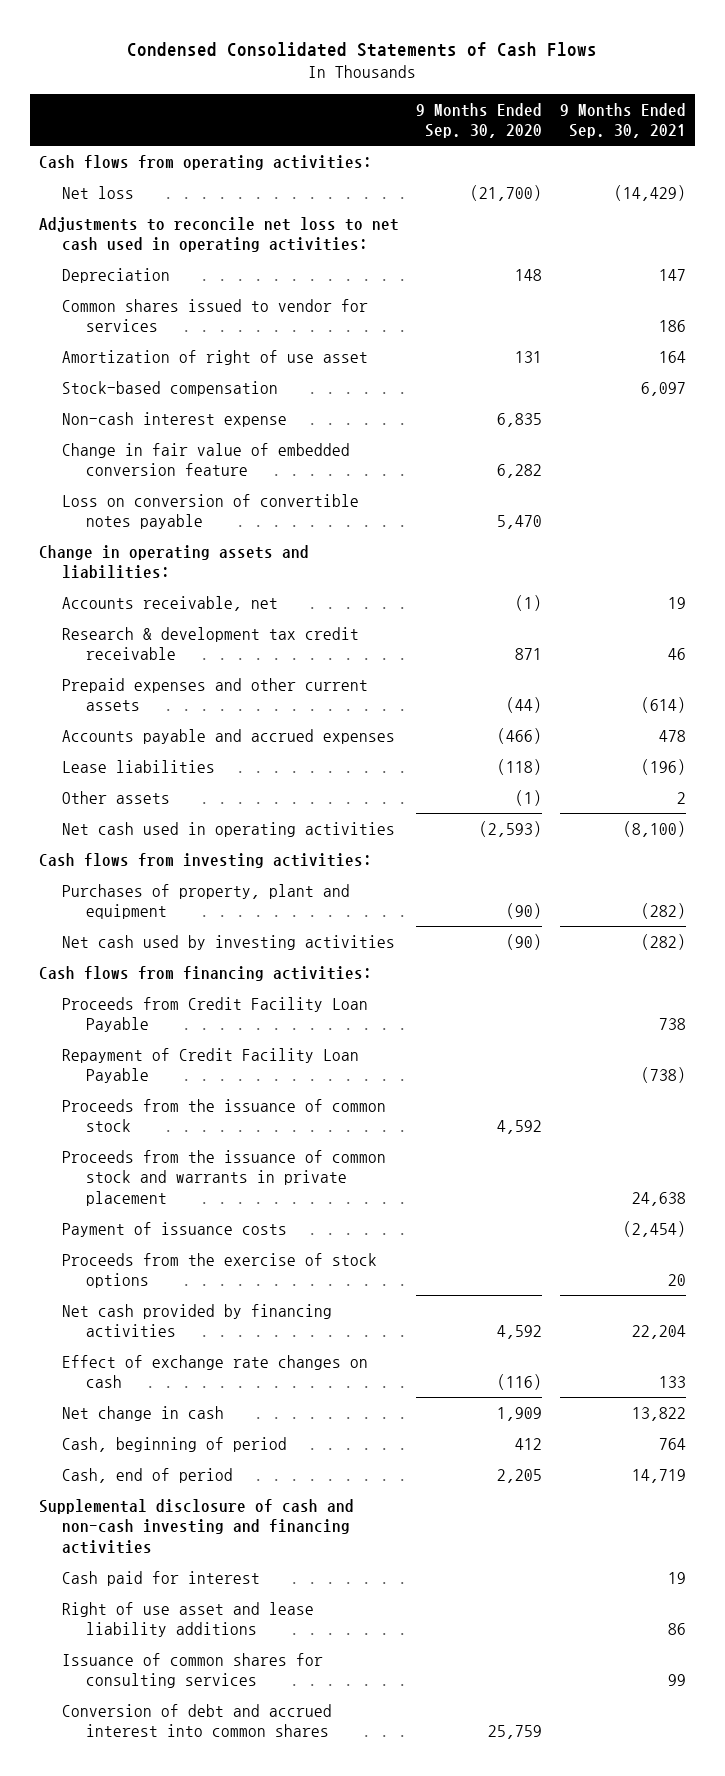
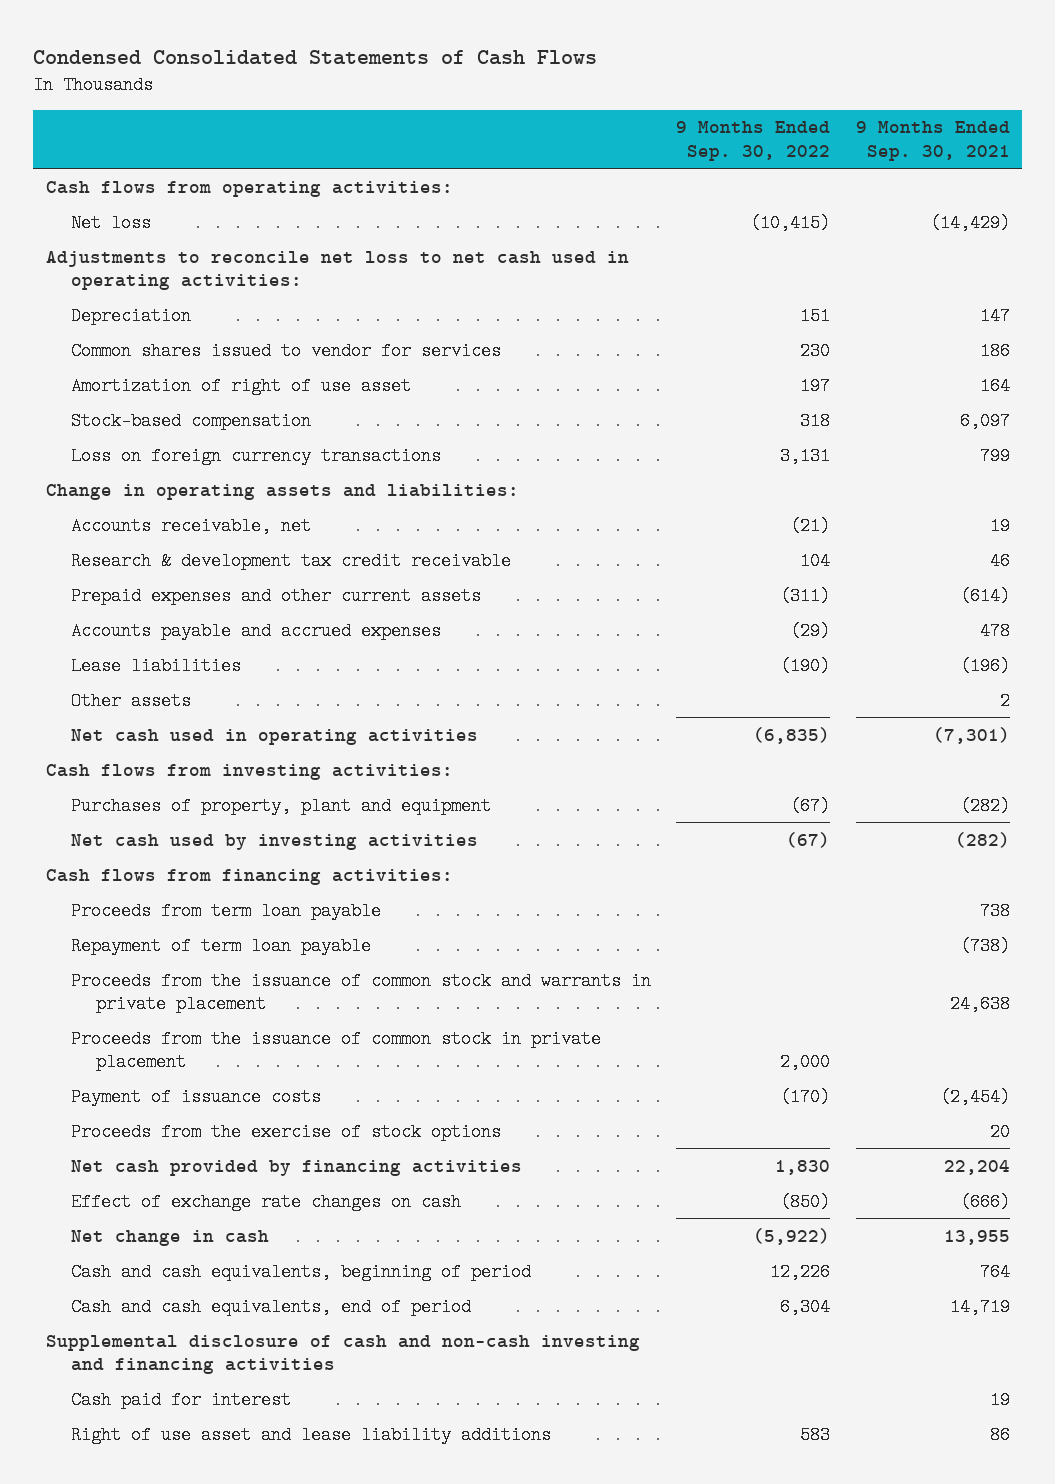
[416,102,543,138] 9 Months Ended Sep. 30, 2020 -> none
none -> [676,121,831,161] 9 Months Ended Sep. 30, 2022
[62,411,288,427] Non-cash interest expense -> none
[62,442,351,477] Change in fair value of embedded conversion feature -> none
[62,493,360,530] Loss on conversion of convertible notes payable -> none
none -> [70,446,441,465] Loss on foreign currency transactions
[622,820,686,837] (8,100) -> [932,726,1010,744] (7,301)
[62,1098,387,1133] Proceeds from the issuance of common stock -> none
[62,996,369,1033] Proceeds from Credit Facility Loan Payable -> [70,901,381,920] Proceeds from term loan payable
[62,1047,360,1084] Repayment of Credit Facility Loan Payable -> [70,936,371,955] Repayment of term loan payable
none -> [70,1029,601,1071] Proceeds from the issuance of common stock in private placement
[658,1376,686,1389] 133 -> [959,1192,1010,1211] (666)
[631,1406,686,1421] 13,822 -> [943,1229,1010,1245] 13,955
[62,1436,288,1452] Cash, beginning of period -> [70,1262,531,1281] Cash and cash equivalents, beginning of period
[62,1467,234,1483] Cash, end of period -> [70,1297,471,1316] Cash and cash equivalents, end of period
[62,1652,324,1689] Issuance of common shares for consulting services -> none
[62,1703,333,1738] Conversion of debt and accrued interest into common shares -> none

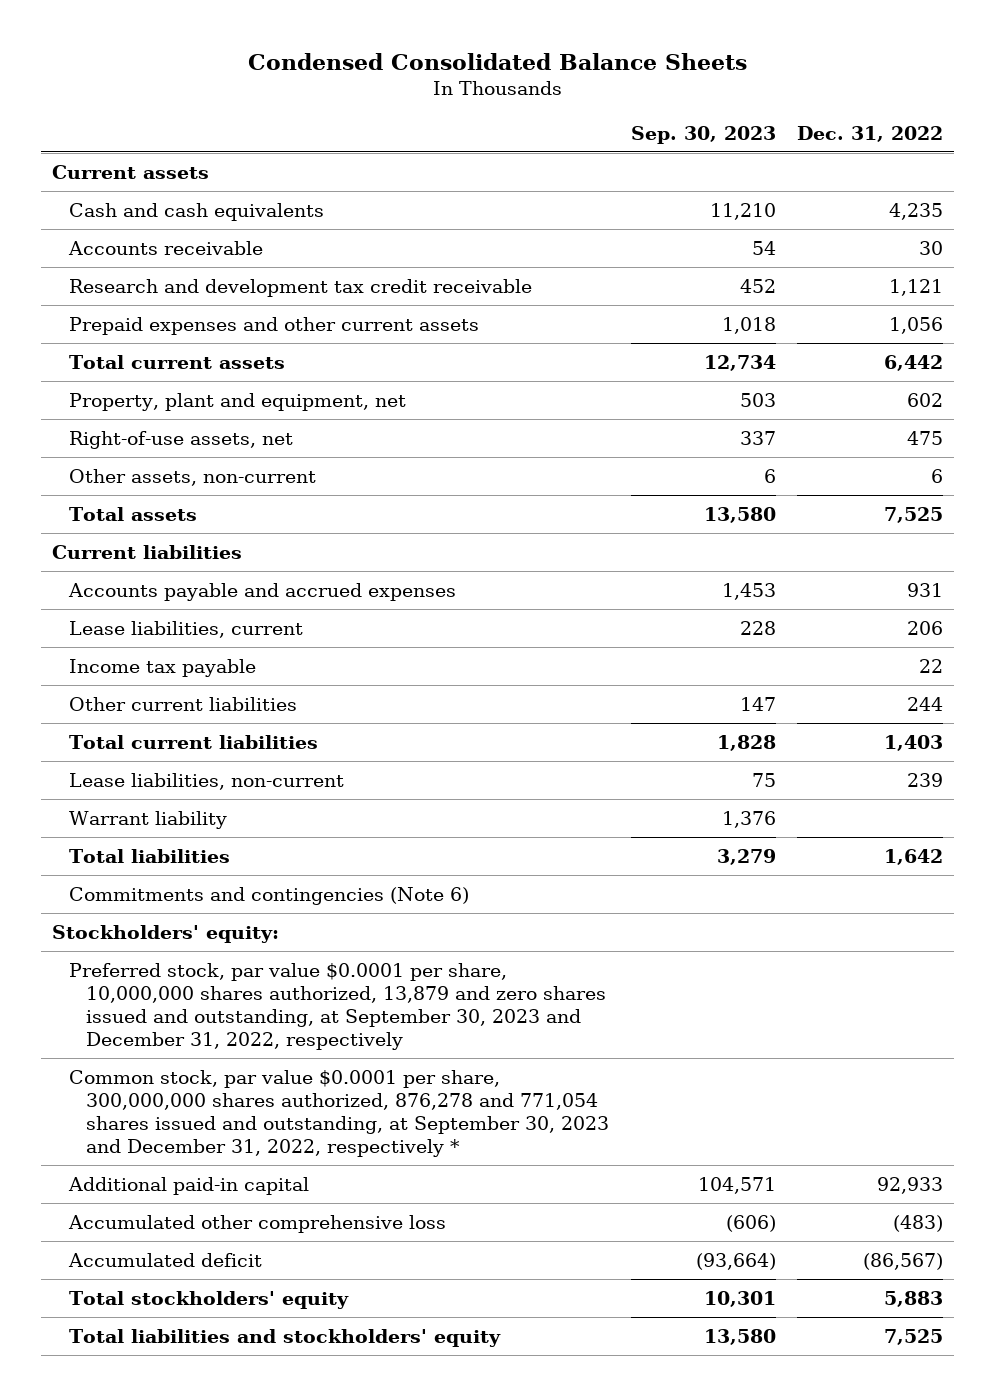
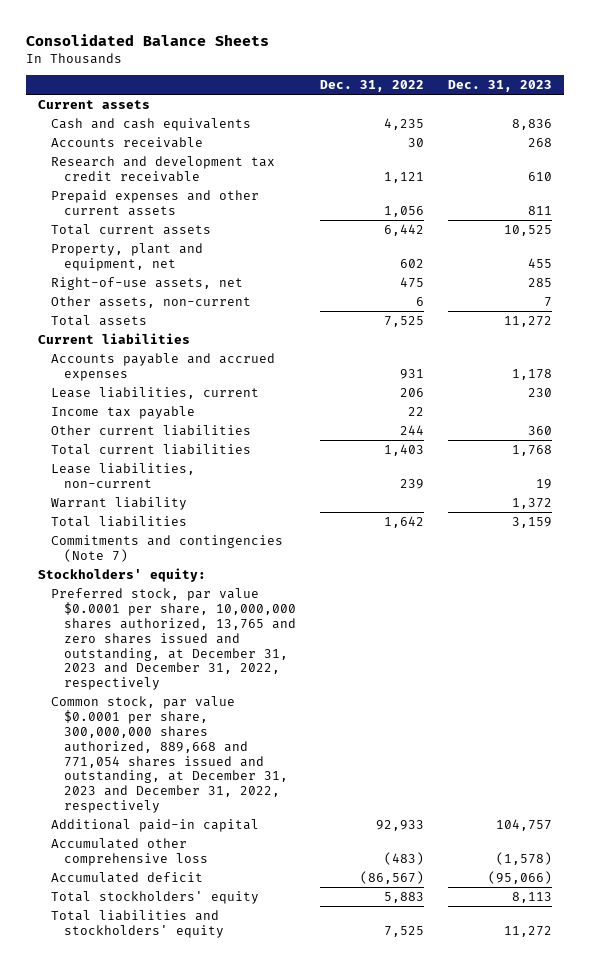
[247,53,747,71] Condensed Consolidated Balance Sheets -> [26,33,270,46] Consolidated Balance Sheets
[630,125,776,144] Sep. 30, 2023 -> none
none -> [448,80,553,93] Dec. 31, 2023
[68,886,469,905] Commitments and contingencies (Note 6) -> [51,534,284,562] Commitments and contingencies (Note 7)
[68,962,606,1050] Preferred stock, par value $0.0001 per share, 10,000,000 shares authorized, 13,879 and zero shares issued and outstanding, at September 30, 2023 and December 31, 2022, respectively -> [51,587,296,691] Preferred stock, par value $0.0001 per share, 10,000,000 shares authorized, 13,765 and zero shares issued and outstanding, at December 31, 2023 and December 31, 2022, respectively
[68,1069,609,1157] Common stock, par value $0.0001 per share, 300,000,000 shares authorized, 876,278 and 771,054 shares issued and outstanding, at September 30, 2023 and December 31, 2022, respectively * -> [51,695,288,814] Common stock, par value $0.0001 per share, 300,000,000 shares authorized, 889,668 and 771,054 shares issued and outstanding, at December 31, 2023 and December 31, 2022, respectively

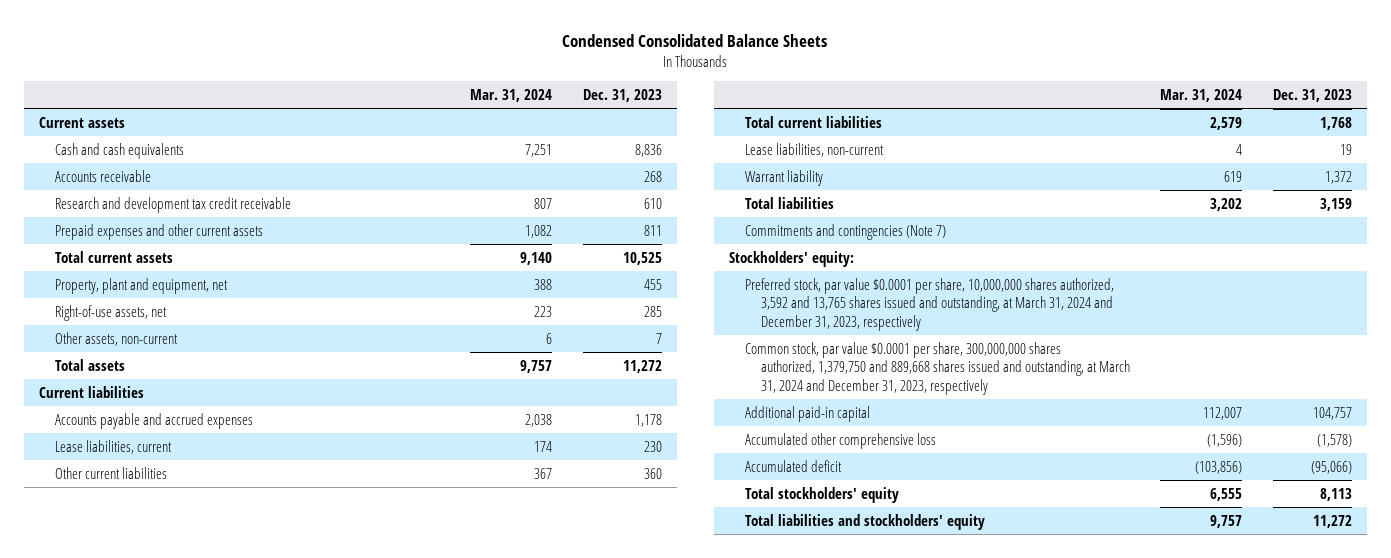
[26,33,270,46] Consolidated Balance Sheets -> [562,33,828,47] Condensed Consolidated Balance Sheets
[320,80,425,93] Dec. 31, 2022 -> none
none -> [470,88,553,102] Mar. 31, 2024
[51,405,196,419] Income tax payable -> none
[51,587,296,691] Preferred stock, par value $0.0001 per share, 10,000,000 shares authorized, 13,765 and zero shares issued and outstanding, at December 31, 2023 and December 31, 2022, respectively -> [744,277,1114,331] Preferred stock, par value $0.0001 per share, 10,000,000 shares authorized, 3,592 and 13,765 shares issued and outstanding, at March 31, 2024 and December 31, 2023, respectively
[51,695,288,814] Common stock, par value $0.0001 per share, 300,000,000 shares authorized, 889,668 and 771,054 shares issued and outstanding, at December 31, 2023 and December 31, 2022, respectively -> [744,341,1130,395] Common stock, par value $0.0001 per share, 300,000,000 shares authorized, 1,379,750 and 889,668 shares issued and outstanding, at March 31, 2024 and December 31, 2023, respectively

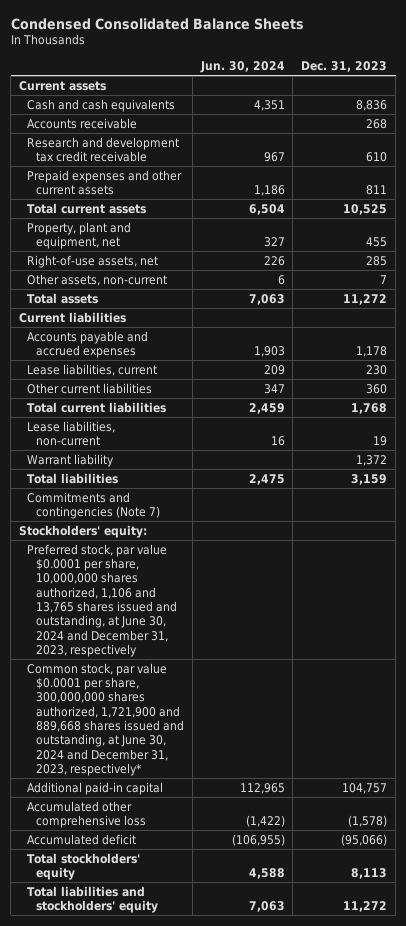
[470,88,553,102] Mar. 31, 2024 -> none
none -> [199,60,285,73] Jun. 30, 2024
[744,277,1114,331] Preferred stock, par value $0.0001 per share, 10,000,000 shares authorized, 3,592 and 13,765 shares issued and outstanding, at March 31, 2024 and December 31, 2023, respectively -> [27,543,177,658] Preferred stock, par value $0.0001 per share, 10,000,000 shares authorized, 1,106 and 13,765 shares issued and outstanding, at June 30, 2024 and December 31, 2023, respectively
[744,341,1130,395] Common stock, par value $0.0001 per share, 300,000,000 shares authorized, 1,379,750 and 889,668 shares issued and outstanding, at March 31, 2024 and December 31, 2023, respectively -> [27,662,184,777] Common stock, par value $0.0001 per share, 300,000,000 shares authorized, 1,721,900 and 889,668 shares issued and outstanding, at June 30, 2024 and December 31, 2023, respectively*

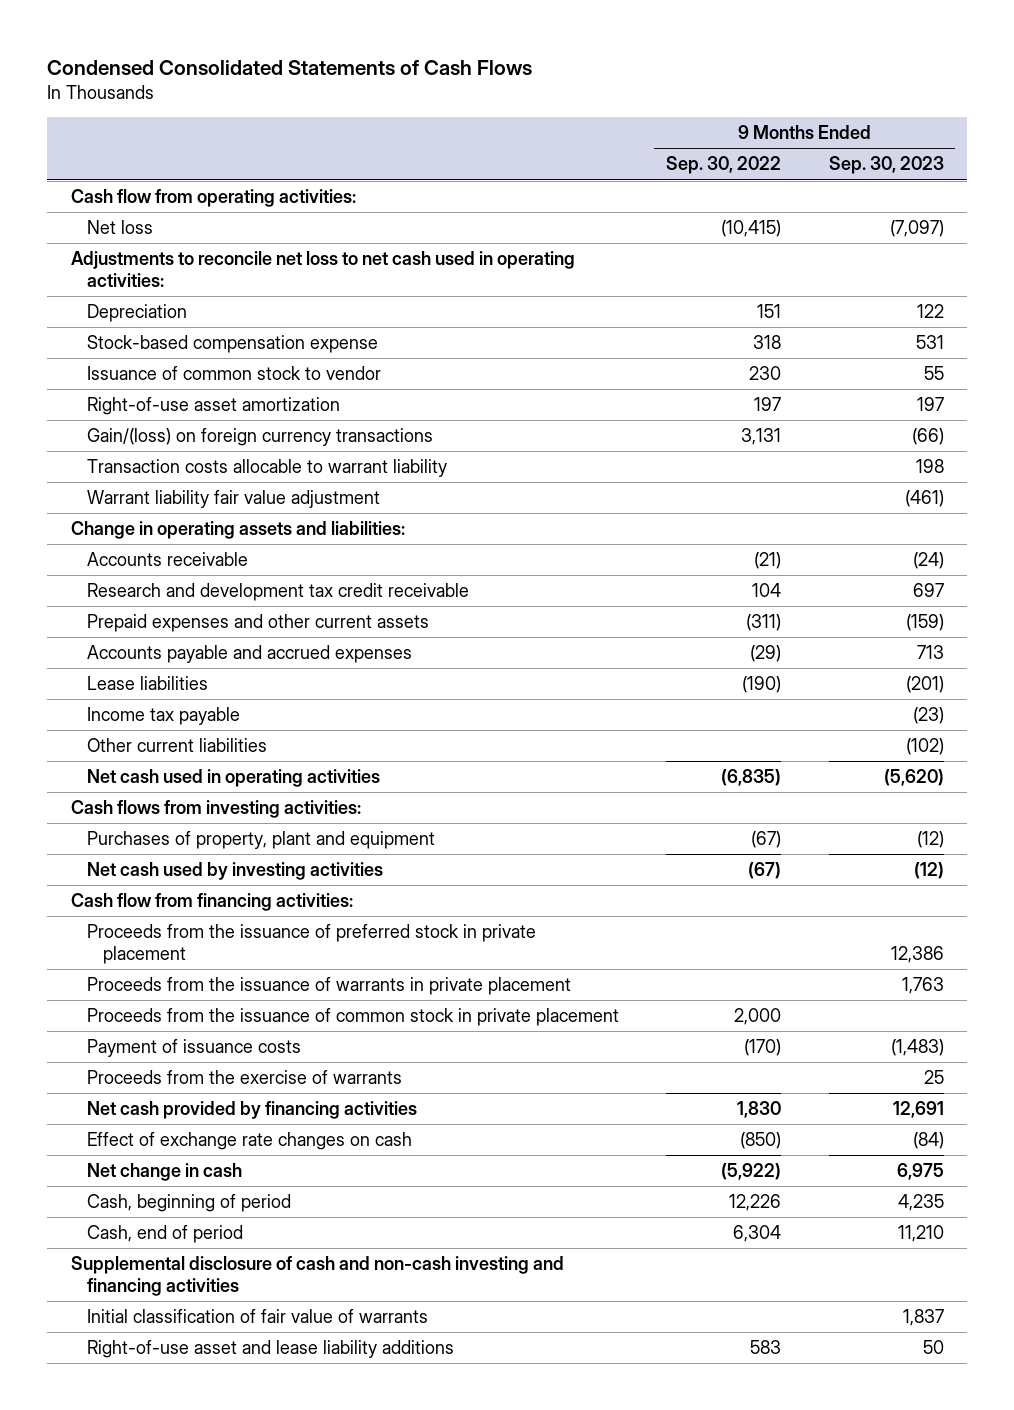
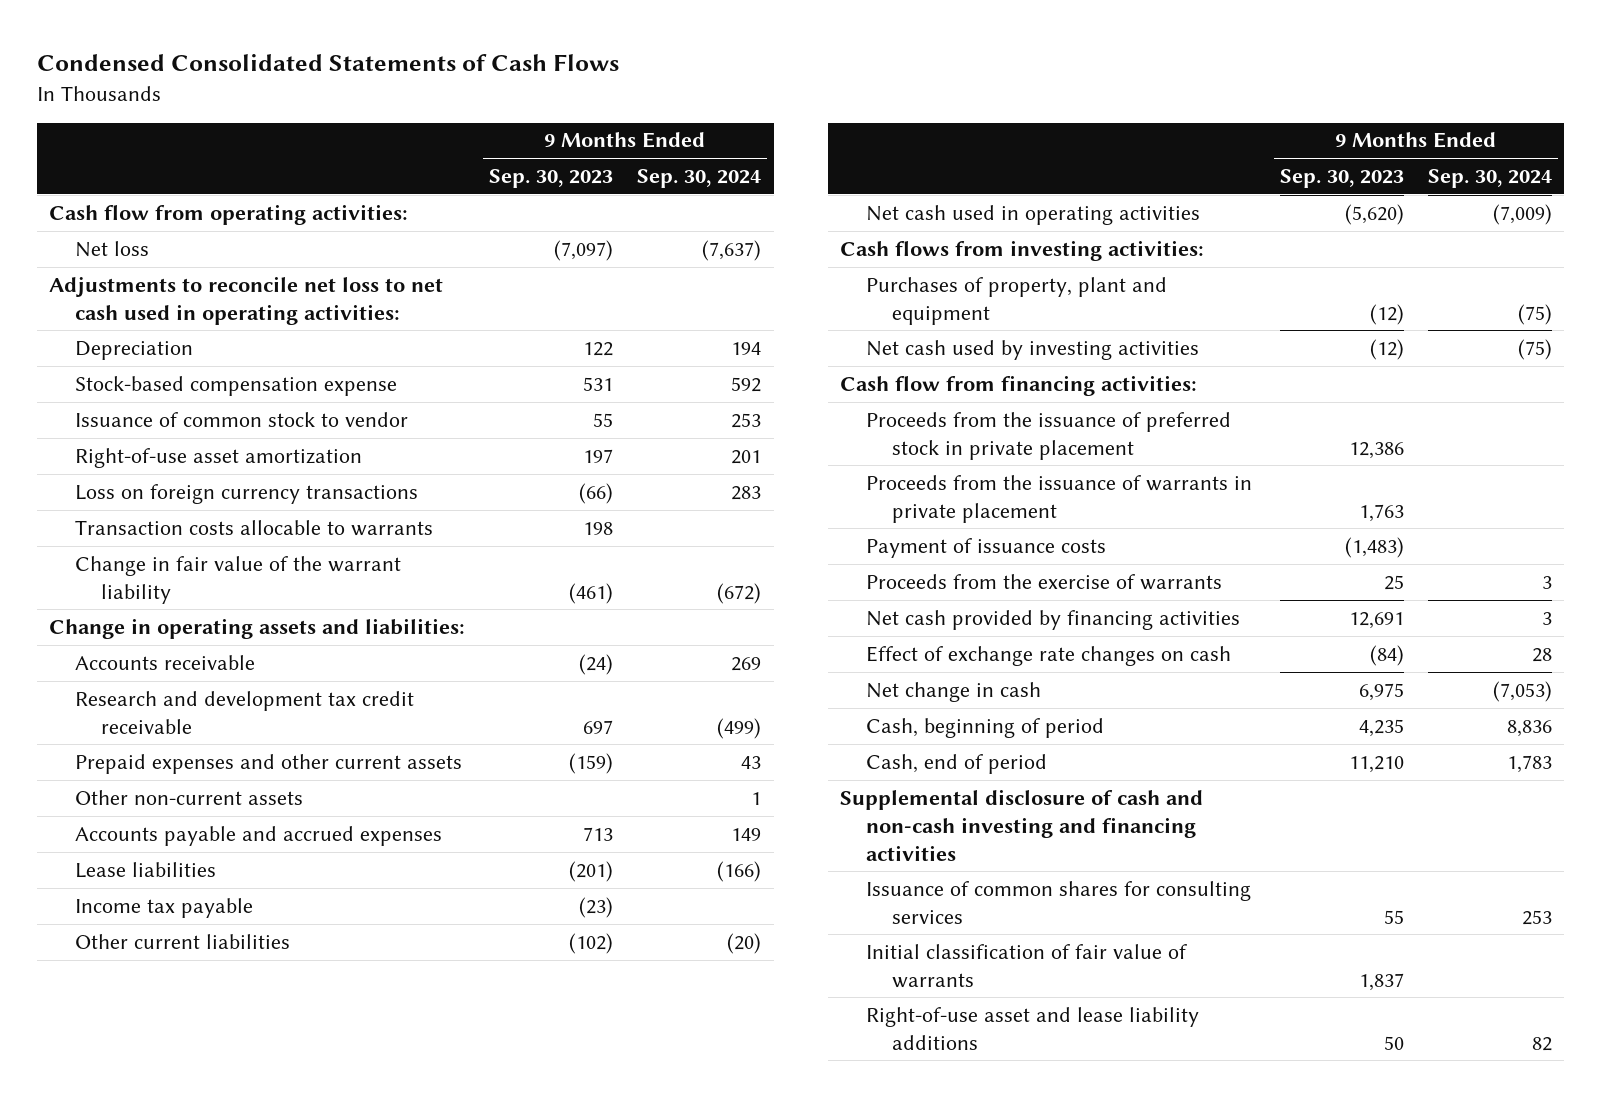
[666,156,782,175] Sep. 30, 2022 -> none
none -> [637,168,762,188] Sep. 30, 2024
[86,428,433,447] Gain/(loss) on foreign currency transactions -> [75,483,419,504] Loss on foreign currency transactions
[86,459,447,478] Transaction costs allocable to warrant liability -> [75,519,434,536] Transaction costs allocable to warrants
[86,490,380,509] Warrant liability fair value adjustment -> [75,555,402,604] Change in fair value of the warrant liability
none -> [75,789,304,805] Other non-current assets
[86,1008,619,1027] Proceeds from the issuance of common stock in private placement -> none
none -> [866,880,1252,924] Issuance of common shares for consulting services

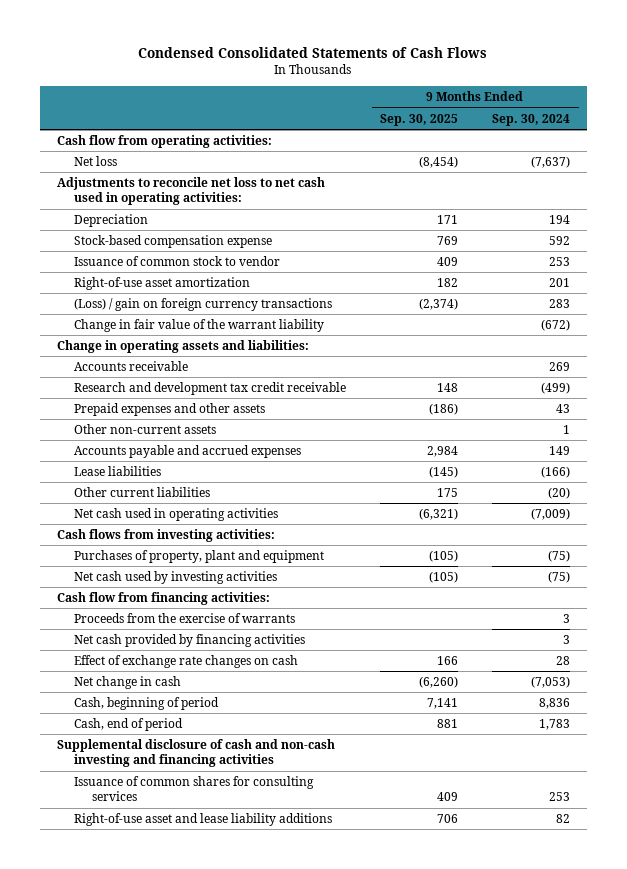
[489,168,614,188] Sep. 30, 2023 -> none
none -> [380,113,459,126] Sep. 30, 2025
[75,519,434,536] Transaction costs allocable to warrants -> none
[75,483,419,504] Loss on foreign currency transactions -> [74,298,333,312] (Loss) / gain on foreign currency transactions
[75,753,463,774] Prepaid expenses and other current assets -> [74,403,266,417] Prepaid expenses and other assets
[75,897,254,918] Income tax payable -> none
[866,411,1232,460] Proceeds from the issuance of preferred stock in private placement -> none
[866,474,1253,523] Proceeds from the issuance of warrants in private placement -> none
[866,537,1107,558] Payment of issuance costs -> none
[866,943,1188,988] Initial classification of fair value of warrants -> none

